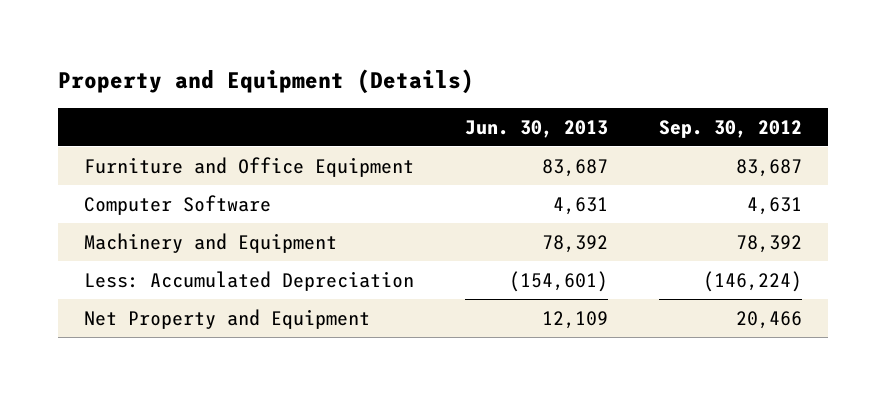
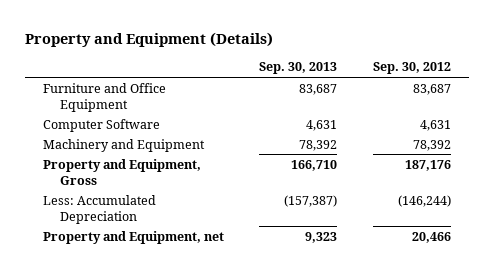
[464,119,608,138] Jun. 30, 2013 -> none
none -> [259,62,338,75] Sep. 30, 2013
none -> [42,158,201,185] Property and Equipment, Gross
[703,270,803,292] (146,224) -> [397,194,451,207] (146,244)
[83,308,370,329] Net Property and Equipment -> [42,230,224,244] Property and Equipment, net

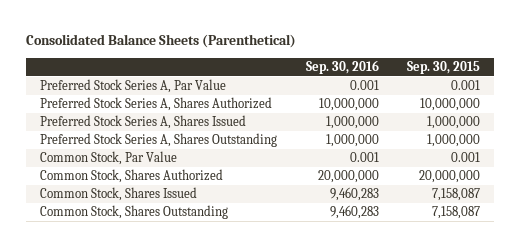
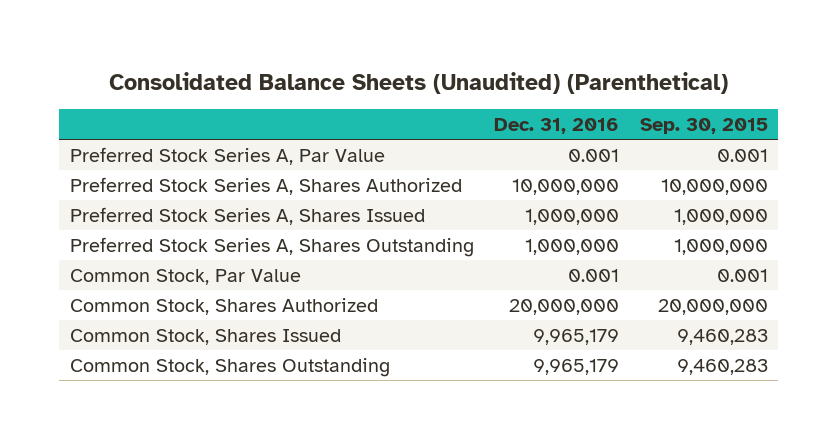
[26,34,297,49] Consolidated Balance Sheets (Parenthetical) -> [108,71,728,94] Consolidated Balance Sheets (Unaudited) (Parenthetical)
[305,59,379,74] Sep. 30, 2016 -> none
none -> [494,118,620,135] Dec. 31, 2016
[431,188,480,202] 7,158,087 -> [676,328,768,345] 9,460,283
[431,206,480,220] 7,158,087 -> [676,358,768,375] 9,460,283

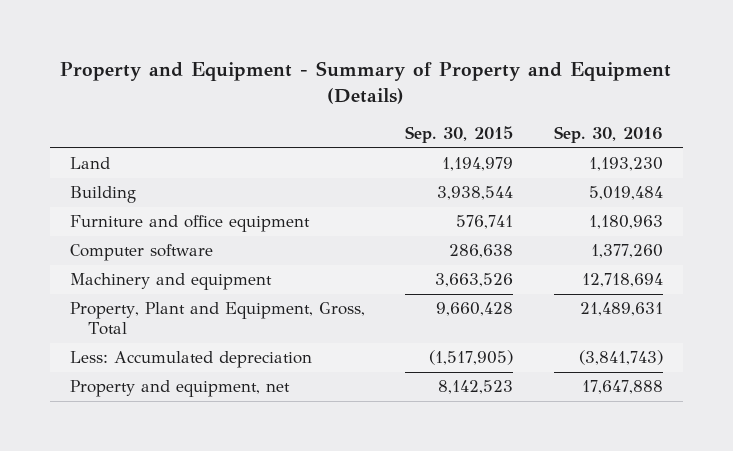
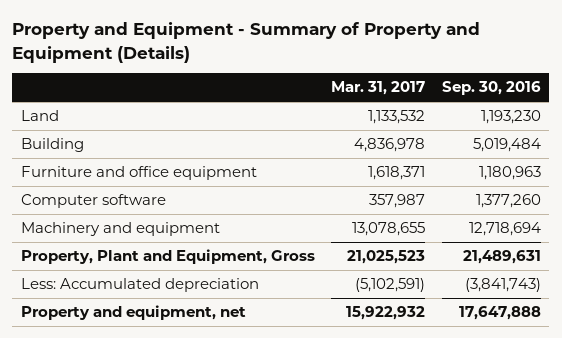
[405,126,514,144] Sep. 30, 2015 -> none
none -> [331,81,426,96] Mar. 31, 2017
[70,302,366,336] Property, Plant and Equipment, Gross, Total -> [20,249,315,265] Property, Plant and Equipment, Gross

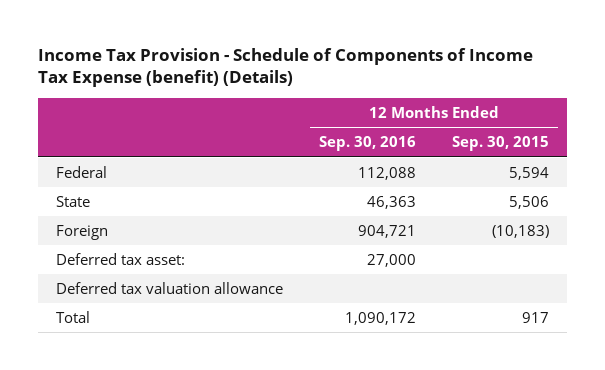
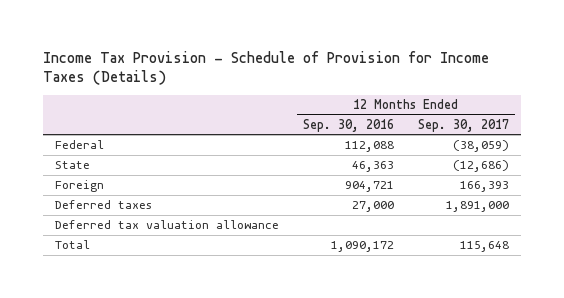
[38,47,534,88] Income Tax Provision - Schedule of Components of Income Tax Expense (benefit) (Details) -> [42,50,489,86] Income Tax Provision - Schedule of Provision for Income Taxes (Details)
[452,136,550,152] Sep. 30, 2015 -> none
none -> [418,118,510,132] Sep. 30, 2017
[56,252,186,265] Deferred tax asset: -> [54,200,152,210] Deferred taxes

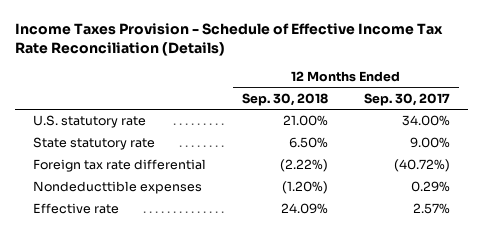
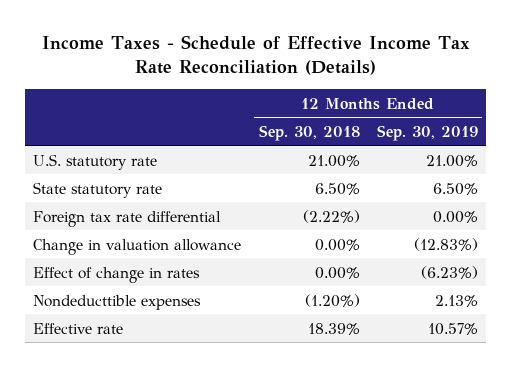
[15,23,444,57] Income Taxes Provision - Schedule of Effective Income Tax Rate Reconciliation (Details) -> [41,35,470,76] Income Taxes - Schedule of Effective Income Tax Rate Reconciliation (Details)
[363,93,450,107] Sep. 30, 2017 -> none
none -> [376,124,478,141] Sep. 30, 2019
none -> [33,238,242,255] Change in valuation allowance
none -> [33,266,201,283] Effect of change in rates
[281,203,329,215] 24.09% -> [307,322,360,335] 18.39%

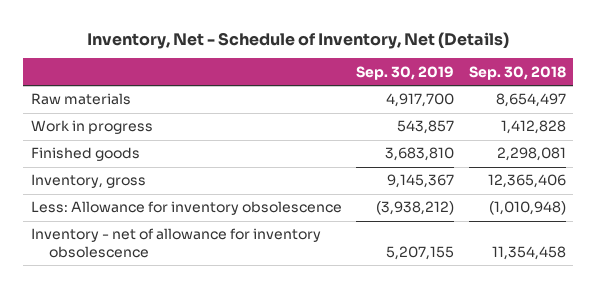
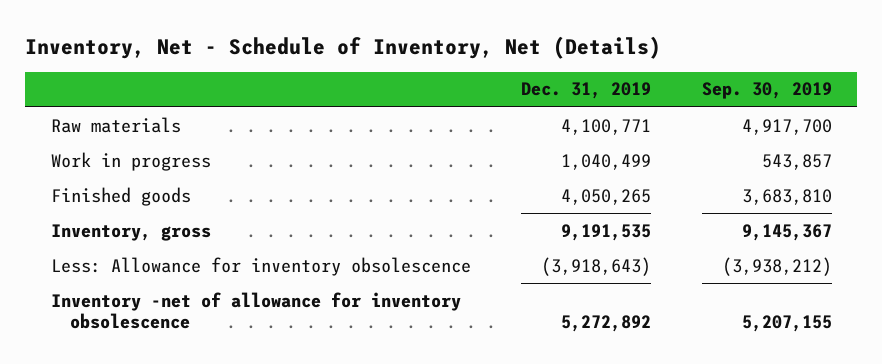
[468,65,566,80] Sep. 30, 2018 -> none
none -> [521,82,652,100] Dec. 31, 2019
[30,228,321,258] Inventory - net of allowance for inventory obsolescence -> [50,291,461,329] Inventory -net of allowance for inventory obsolescence

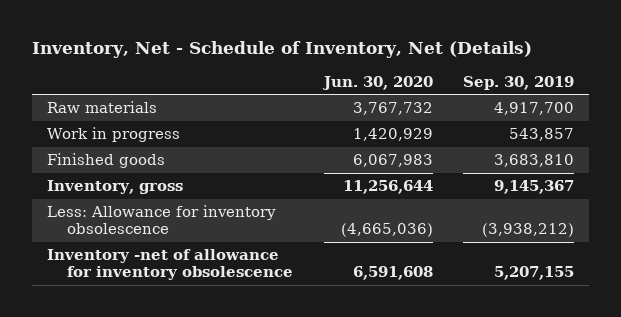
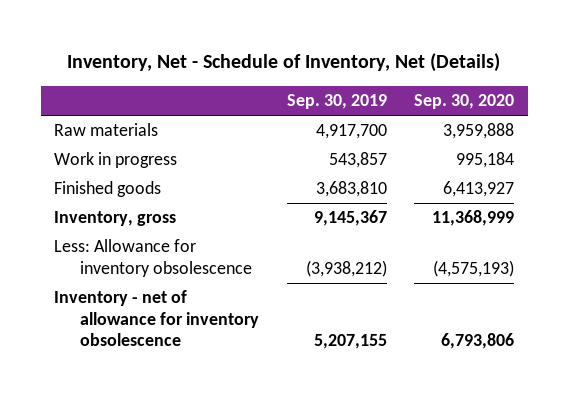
[321,75,433,90] Jun. 30, 2020 -> none
none -> [413,93,514,109] Sep. 30, 2020
[46,249,294,281] Inventory -net of allowance for inventory obsolescence -> [54,290,260,347] Inventory - net of allowance for inventory obsolescence

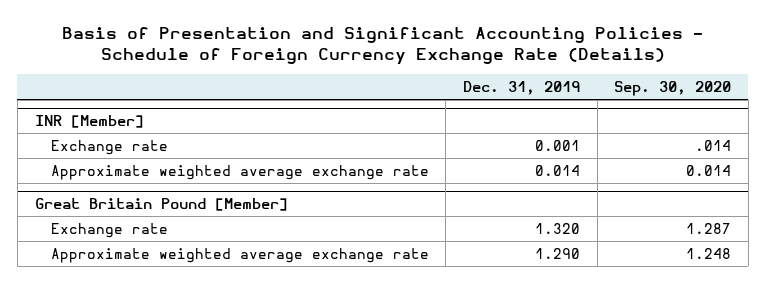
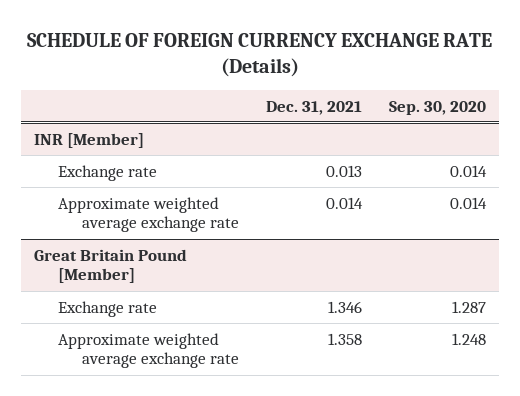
[61,26,703,66] Basis of Presentation and Significant Accounting Policies - Schedule of Foreign Currency Exchange Rate (Details) -> [26,33,492,78] SCHEDULE OF FOREIGN CURRENCY EXCHANGE RATE (Details)
[463,80,581,95] Dec. 31, 2019 -> none
none -> [265,100,362,115] Dec. 31, 2021
[695,139,732,151] .014 -> [449,164,487,177] 0.014

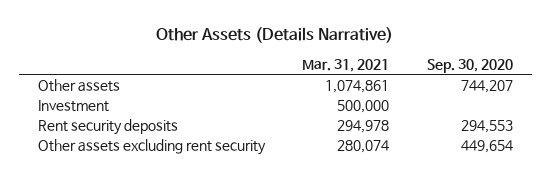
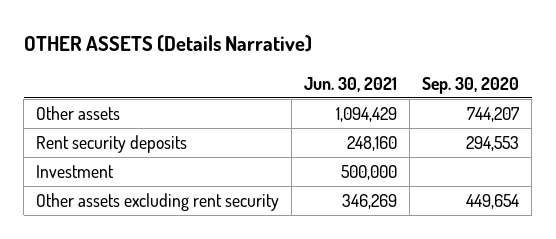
[156,27,394,44] Other Assets (Details Narrative) -> [23,35,312,53] OTHER ASSETS (Details Narrative)
[302,59,390,73] Mar. 31, 2021 -> none
none -> [304,76,398,92] Jun. 30, 2021
[37,99,109,112] Investment -> [36,165,115,179] Investment

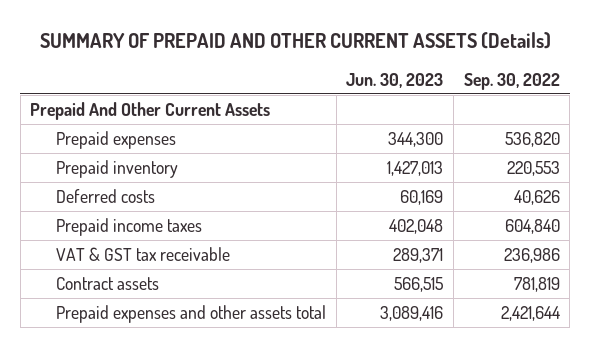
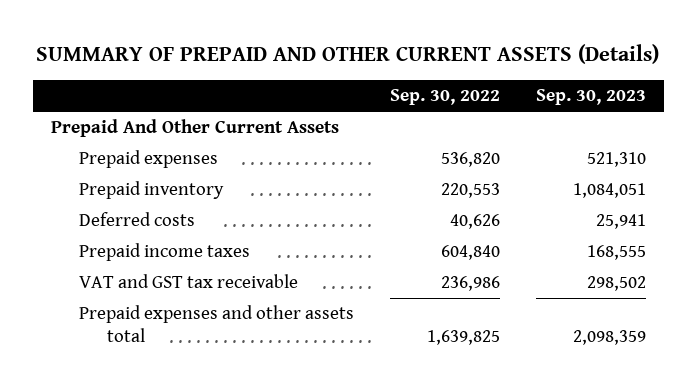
[346,72,444,88] Jun. 30, 2023 -> none
none -> [536,89,647,106] Sep. 30, 2023
[56,276,160,290] Contract assets -> none
[56,246,231,261] VAT & GST tax receivable -> [78,274,298,289] VAT and GST tax receivable
[500,305,560,321] 2,421,644 -> [426,329,500,345] 1,639,825

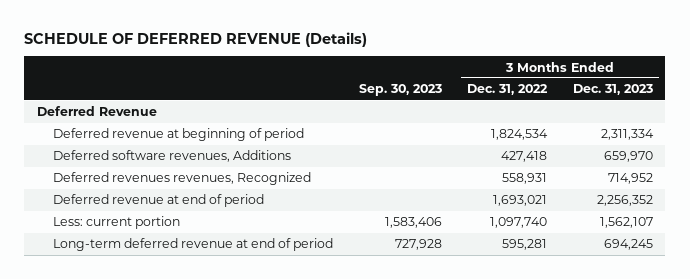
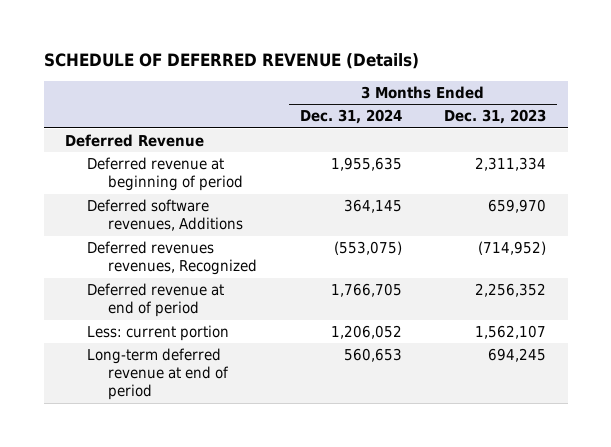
[358,84,442,97] Sep. 30, 2023 -> none
[467,84,549,96] Dec. 31, 2022 -> none
none -> [299,109,402,125] Dec. 31, 2024
[607,173,653,185] 714,952 -> [478,241,547,256] (714,952)

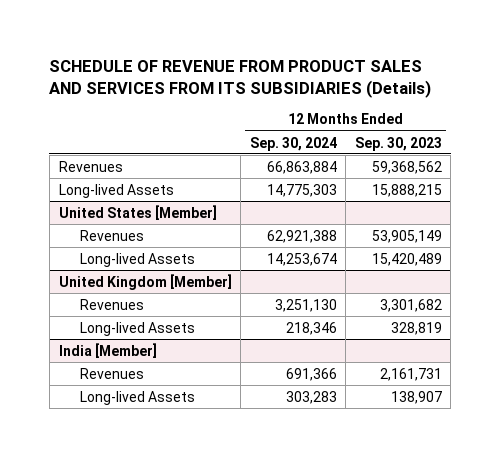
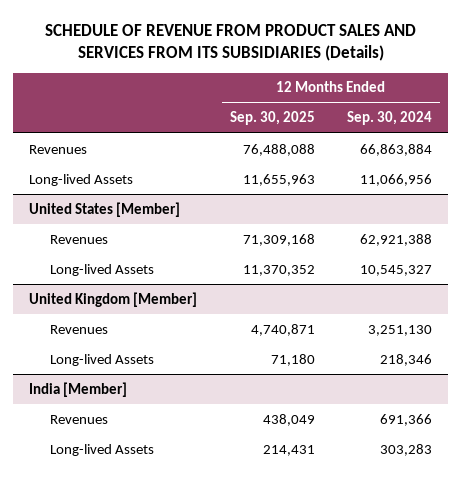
[354,136,442,151] Sep. 30, 2023 -> none
none -> [229,111,315,126] Sep. 30, 2025
[266,183,337,197] 14,775,303 -> [359,173,432,186] 11,066,956
[266,252,337,266] 14,253,674 -> [359,264,432,276] 10,545,327

